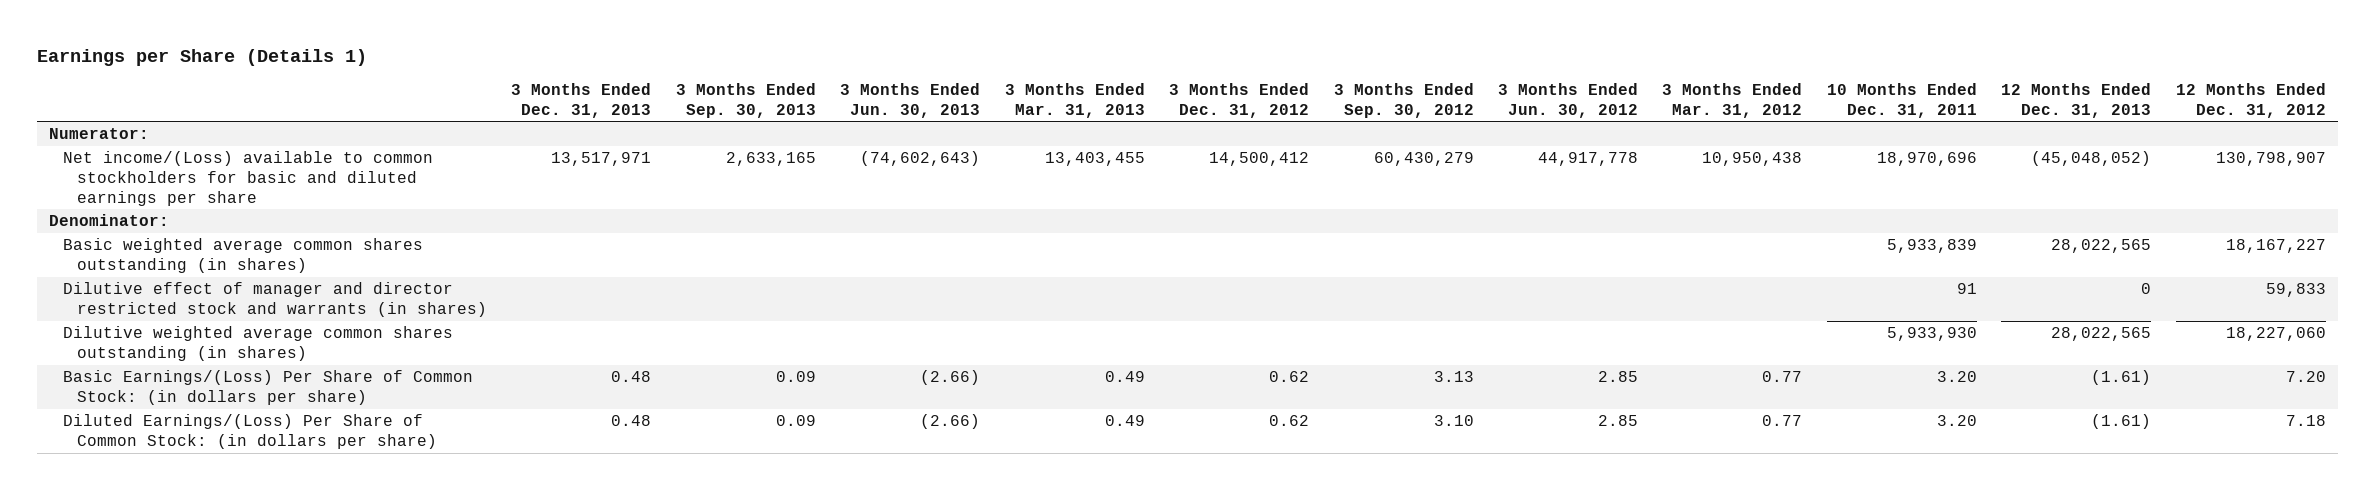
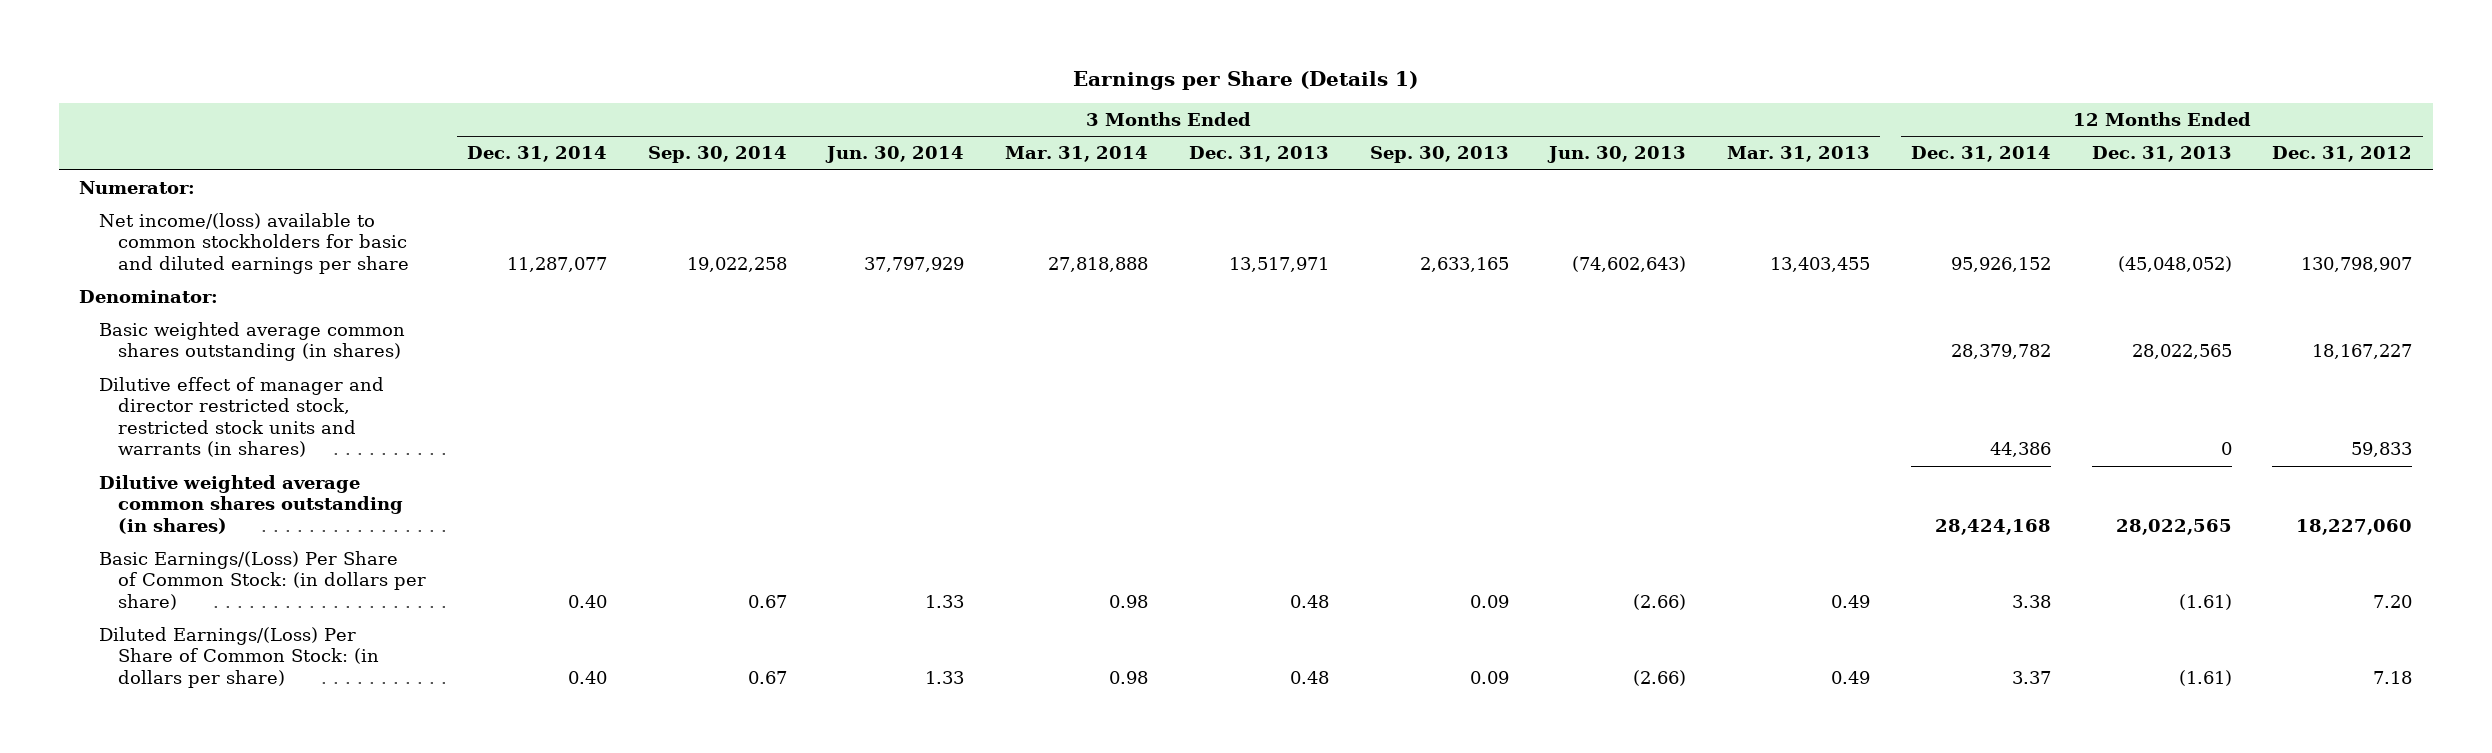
[1169,82,1310,118] 3 Months Ended Dec. 31, 2012 -> none
[1333,82,1474,118] 3 Months Ended Sep. 30, 2012 -> none
[1497,82,1638,118] 3 Months Ended Jun. 30, 2012 -> none
[1662,82,1803,118] 3 Months Ended Mar. 31, 2012 -> none
[1826,82,1977,118] 10 Months Ended Dec. 31, 2011 -> none
none -> [466,146,607,163] Dec. 31, 2014
none -> [647,146,787,164] Sep. 30, 2014
none -> [825,146,965,164] Jun. 30, 2014
none -> [1005,146,1149,163] Mar. 31, 2014
none -> [1910,146,2051,163] Dec. 31, 2014
[63,151,434,206] Net income/(Loss) available to common stockholders for basic and diluted earnings per share -> [98,212,410,274] Net income/(loss) available to common stockholders for basic and diluted earnings per share
[63,282,487,317] Dilutive effect of manager and director restricted stock and warrants (in shares) -> [98,376,384,458] Dilutive effect of manager and director restricted stock, restricted stock units and warrants (in shares)

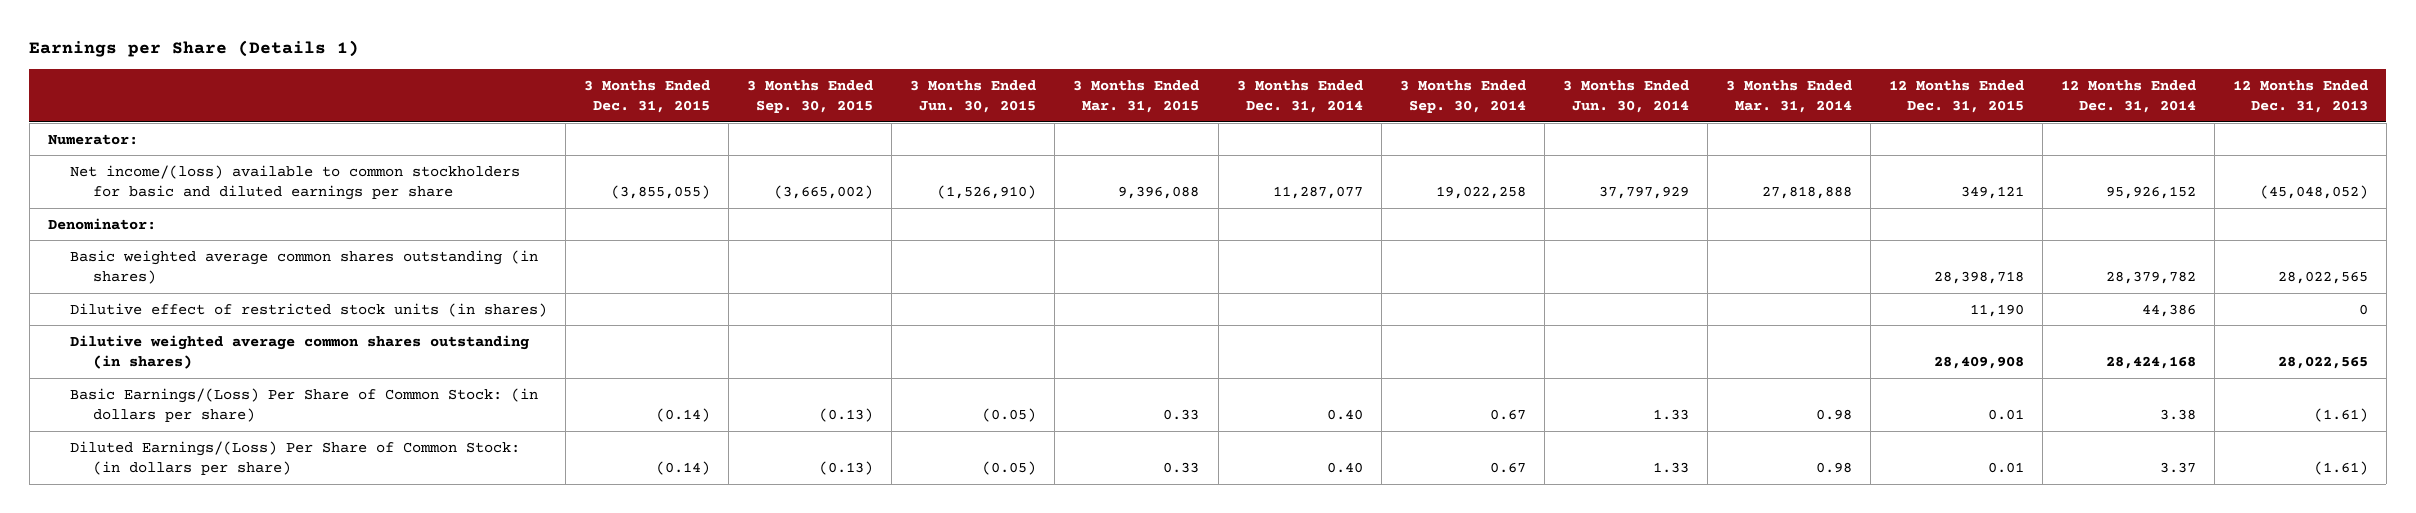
[1188,146,1329,163] Dec. 31, 2013 -> none
[1369,146,1509,164] Sep. 30, 2013 -> none
[1547,146,1687,164] Jun. 30, 2013 -> none
[1727,146,1871,163] Mar. 31, 2013 -> none
[2272,146,2413,163] Dec. 31, 2012 -> none
none -> [584,79,711,114] 3 Months Ended Dec. 31, 2015
none -> [747,79,874,114] 3 Months Ended Sep. 30, 2015
none -> [910,79,1037,114] 3 Months Ended Jun. 30, 2015
none -> [1073,79,1200,114] 3 Months Ended Mar. 31, 2015
none -> [1888,79,2024,114] 12 Months Ended Dec. 31, 2015
[98,376,384,458] Dilutive effect of manager and director restricted stock, restricted stock units and warrants (in shares) -> [70,302,548,317] Dilutive effect of restricted stock units (in shares)

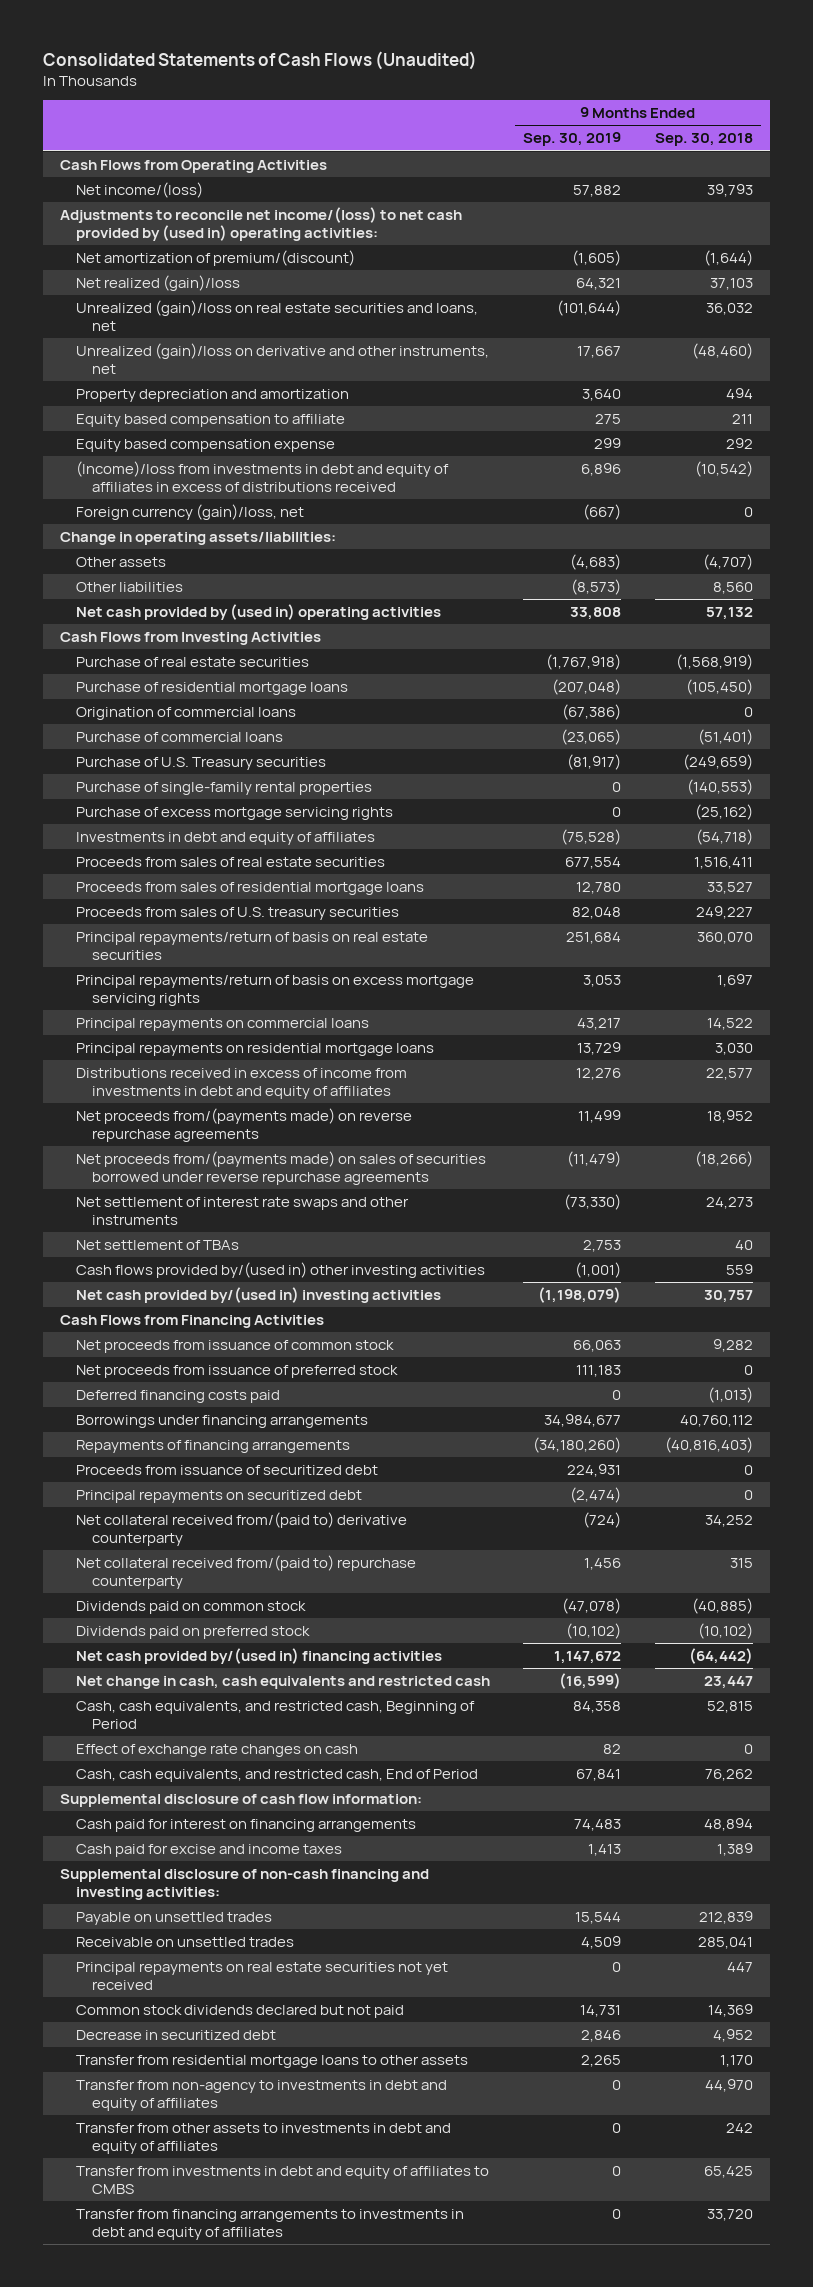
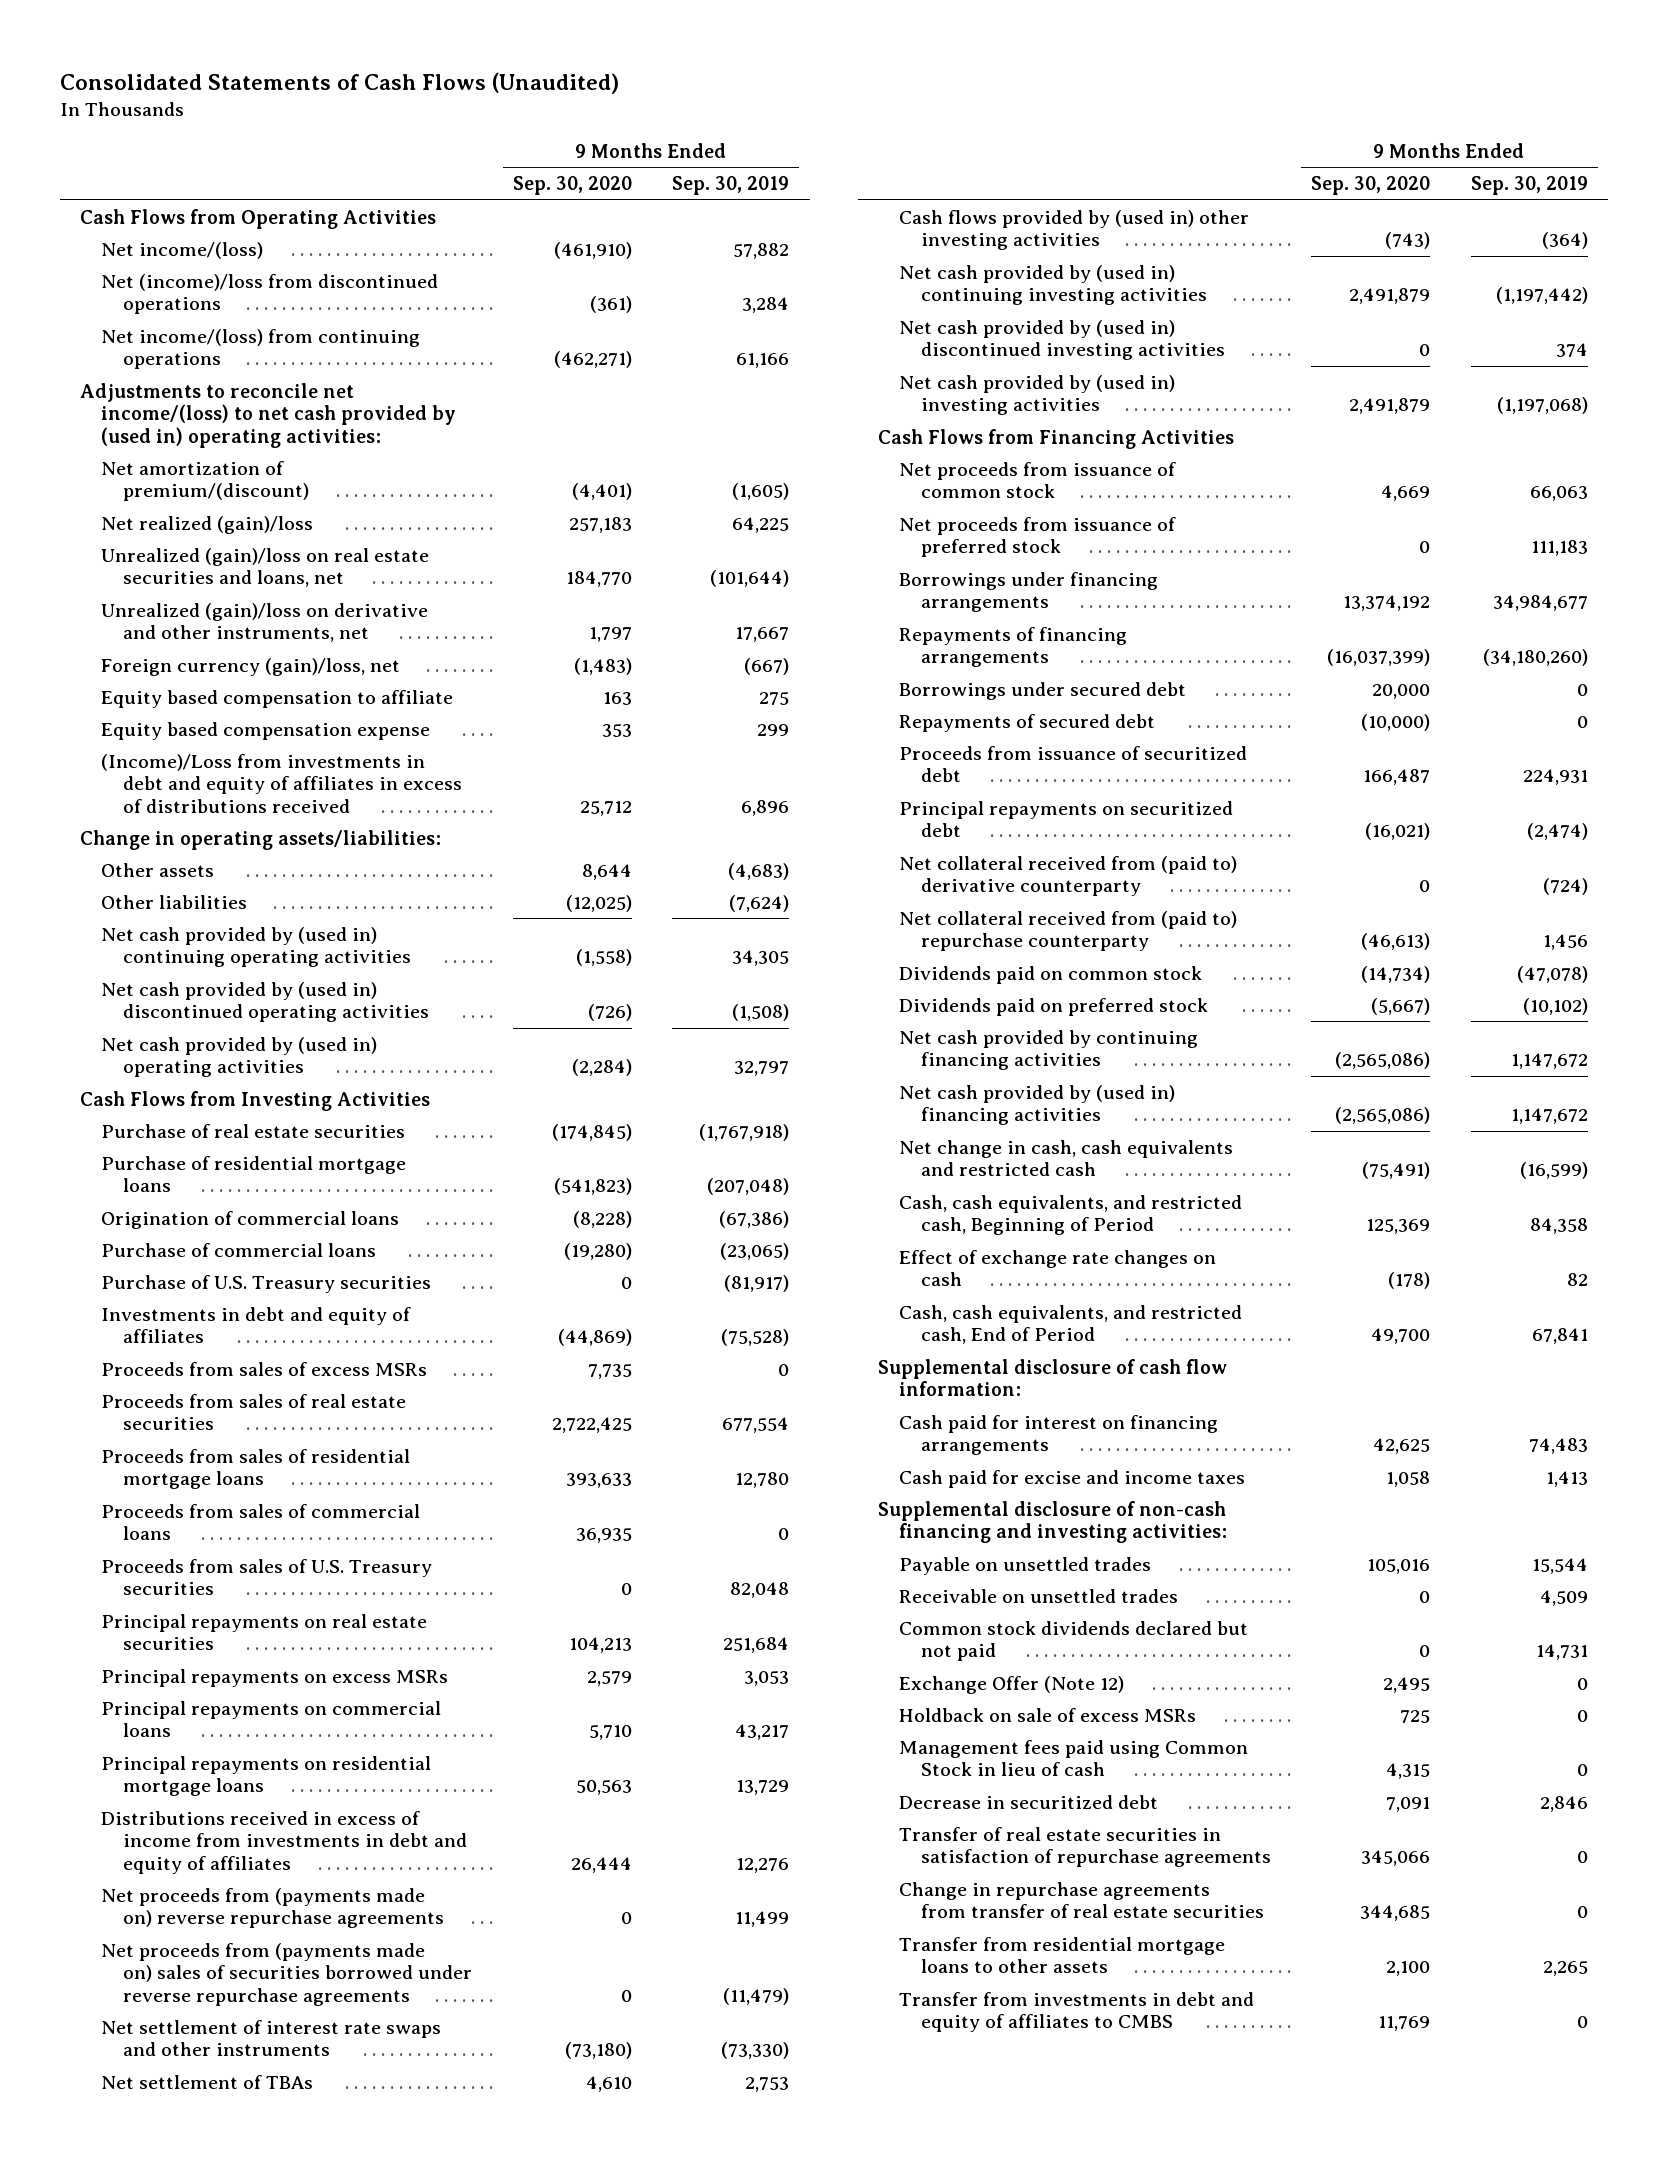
[654,133,753,147] Sep. 30, 2018 -> none
none -> [512,176,632,196] Sep. 30, 2020
none -> [101,273,439,315] Net (income)/loss from discontinued operations
none -> [101,328,421,370] Net income/(loss) from continuing operations
[576,277,622,290] 64,321 -> [732,516,790,533] 64,225
[75,388,349,402] Property depreciation and amortization -> none
[75,503,304,520] Foreign currency (gain)/loss, net -> [101,657,401,676] Foreign currency (gain)/loss, net
[75,460,449,492] (Income)/loss from investments in debt and equity of affiliates in excess of distributions received -> [101,753,462,813] (Income)/Loss from investments in debt and equity of affiliates in excess of distributions received
[571,578,622,595] (8,573) -> [729,894,790,912] (7,624)
none -> [101,926,411,968] Net cash provided by (used in) continuing operating activities
none -> [101,981,429,1023] Net cash provided by (used in) discontinued operating activities
[570,606,622,620] 33,808 -> [734,1061,790,1077] 32,797
[75,781,372,795] Purchase of single-family rental properties -> none
[75,806,393,820] Purchase of excess mortgage servicing rights -> none
none -> [101,1361,428,1376] Proceeds from sales of excess MSRs
none -> [101,1503,421,1541] Proceeds from sales of commercial loans
[75,906,399,920] Proceeds from sales of U.S. treasury securities -> [101,1558,433,1596] Proceeds from sales of U.S. Treasury securities
[75,931,428,960] Principal repayments/return of basis on real estate securities -> [101,1613,428,1651] Principal repayments on real estate securities
[75,974,474,1006] Principal repayments/return of basis on excess mortgage servicing rights -> [101,1668,449,1687] Principal repayments on excess MSRs
[75,1107,412,1142] Net proceeds from/(payments made) on reverse repurchase agreements -> [101,1887,444,1929] Net proceeds from (payments made on) reverse repurchase agreements
[75,1150,486,1185] Net proceeds from/(payments made) on sales of securities borrowed under reverse repurchase agreements -> [101,1942,472,2006] Net proceeds from (payments made on) sales of securities borrowed under reverse repurchase agreements
[75,1261,485,1278] Cash flows provided by/(used in) other investing activities -> [899,209,1250,251] Cash flows provided by (used in) other investing activities
[575,1261,622,1278] (1,001) -> [1541,232,1588,250] (364)
none -> [899,264,1207,306] Net cash provided by (used in) continuing investing activities
none -> [899,319,1225,361] Net cash provided by (used in) discontinued investing activities
[75,1286,441,1303] Net cash provided by/(used in) investing activities -> [899,374,1176,416] Net cash provided by (used in) investing activities
[538,1286,622,1303] (1,198,079) -> [1496,397,1588,415] (1,197,068)
[75,1389,280,1403] Deferred financing costs paid -> none
none -> [899,681,1187,700] Borrowings under secured debt
none -> [899,713,1156,732] Repayments of secured debt
[75,1511,407,1546] Net collateral received from/(paid to) derivative counterparty -> [899,855,1238,897] Net collateral received from (paid to) derivative counterparty
[75,1554,416,1589] Net collateral received from/(paid to) repurchase counterparty -> [899,910,1238,952] Net collateral received from (paid to) repurchase counterparty
none -> [899,1029,1199,1071] Net cash provided by continuing financing activities
[75,1647,442,1664] Net cash provided by/(used in) financing activities -> [899,1084,1176,1126] Net cash provided by (used in) financing activities
[75,1961,448,1990] Principal repayments on real estate securities not yet received -> none
none -> [899,1675,1125,1694] Exchange Offer (Note 12)
none -> [899,1707,1197,1722] Holdback on sale of excess MSRs
none -> [899,1739,1249,1777] Management fees paid using Common Stock in lieu of cash
none -> [899,1826,1271,1868] Transfer of real estate securities in satisfaction of repurchase agreements
none -> [899,1881,1264,1919] Change in repurchase agreements from transfer of real estate securities
[75,2079,447,2111] Transfer from non-agency to investments in debt and equity of affiliates -> none
[75,2122,451,2154] Transfer from other assets to investments in debt and equity of affiliates -> none
[75,2208,464,2240] Transfer from financing arrangements to investments in debt and equity of affiliates -> none

